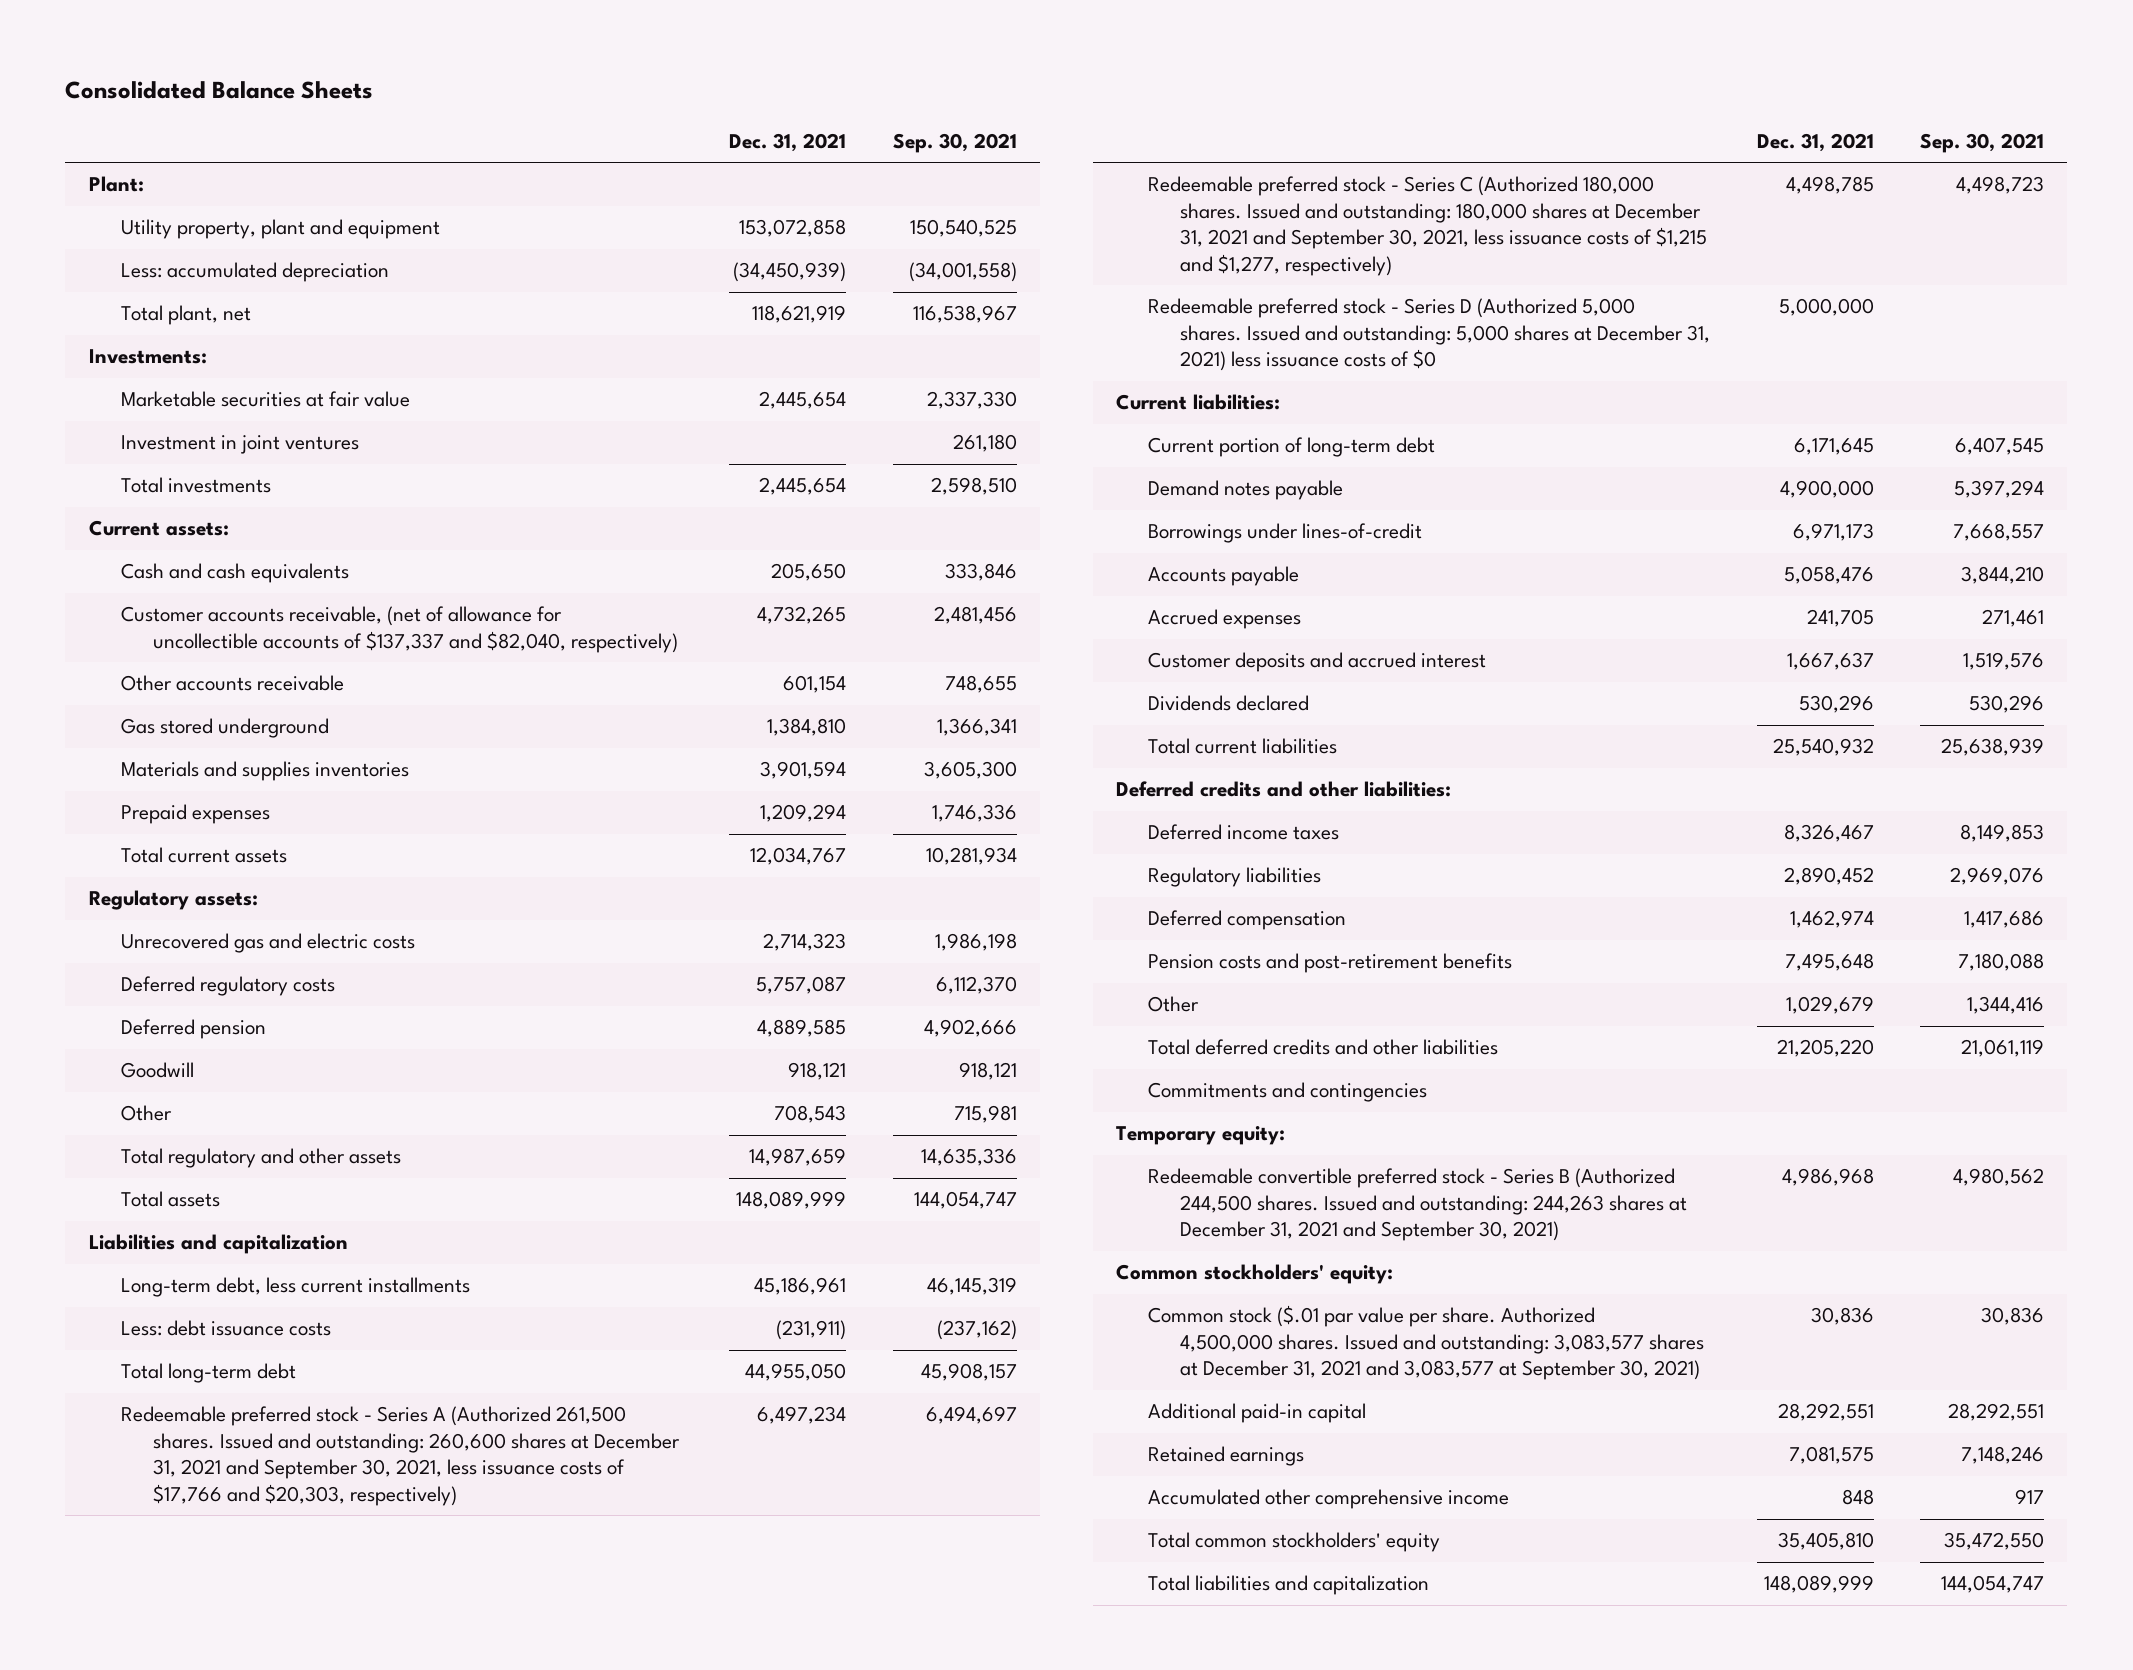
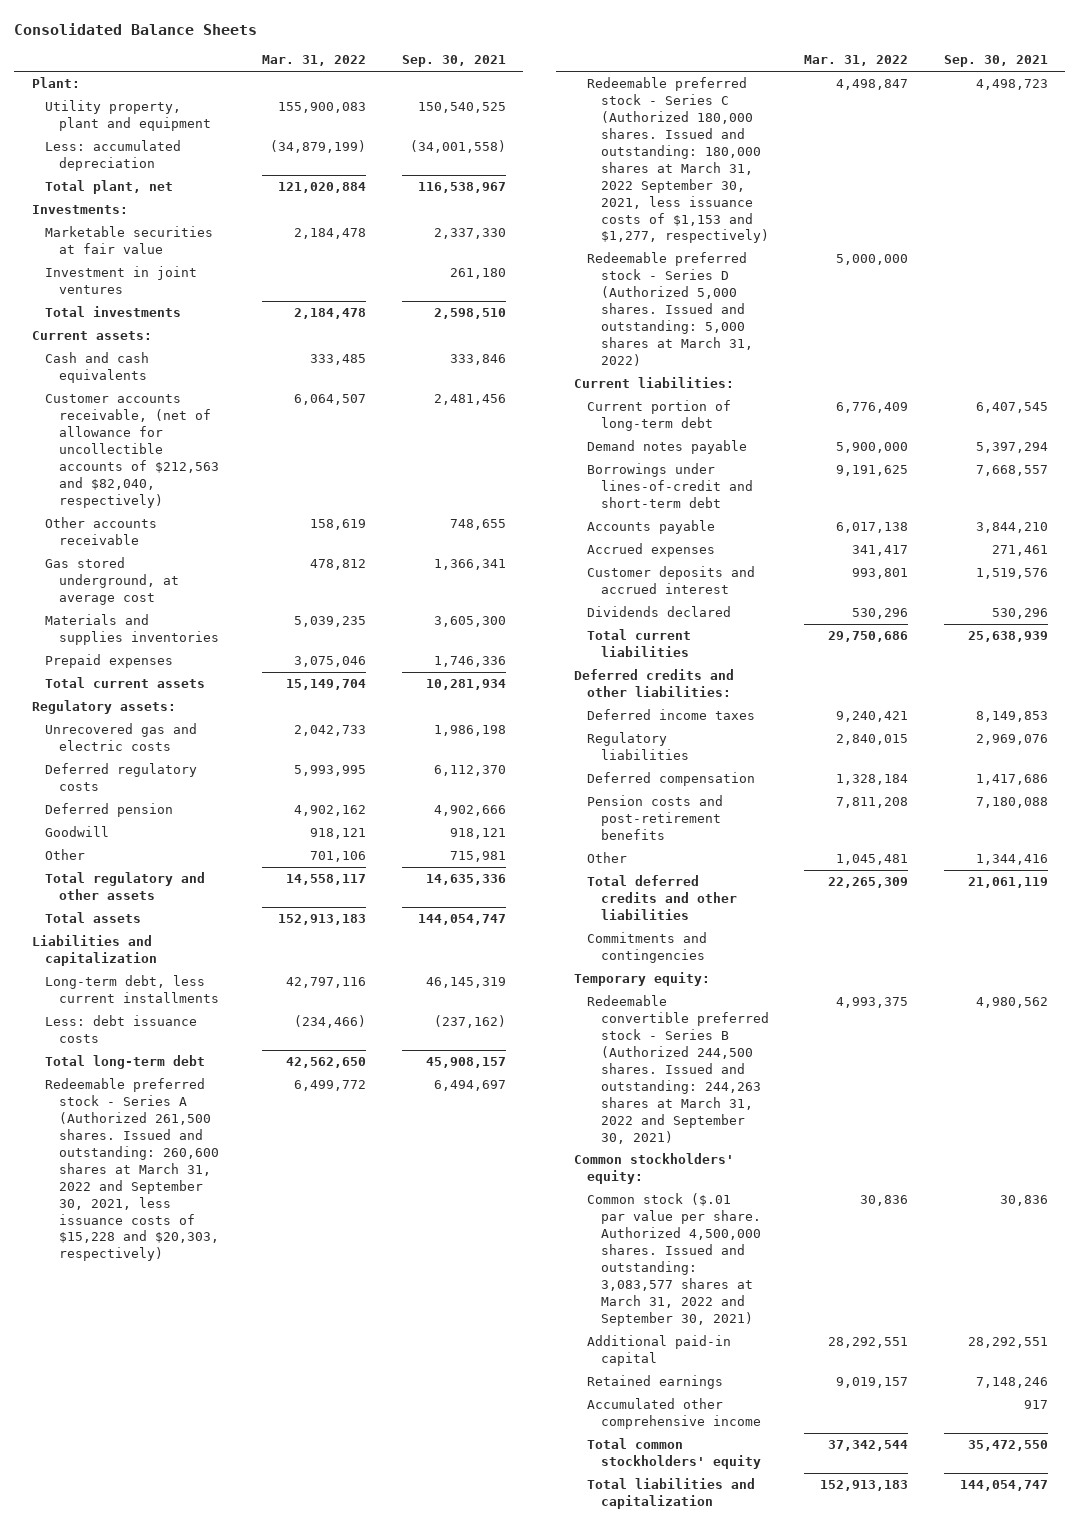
[729,133,847,153] Dec. 31, 2021 -> none
none -> [262,55,367,67] Mar. 31, 2022
[120,606,678,653] Customer accounts receivable, (net of allowance for uncollectible accounts of $137,337 and $82,040, respectively) -> [45,394,220,508] Customer accounts receivable, (net of allowance for uncollectible accounts of $212,563 and $82,040, respectively)
[120,718,329,739] Gas stored underground -> [45,557,180,606] Gas stored underground, at average cost
[120,1406,680,1506] Redeemable preferred stock - Series A (Authorized 261,500 shares. Issued and outstanding: 260,600 shares at December 31, 2021 and September 30, 2021, less issuance costs of $17,766 and $20,303, respectively) -> [45,1078,220,1262] Redeemable preferred stock - Series A (Authorized 261,500 shares. Issued and outstanding: 260,600 shares at March 31, 2022 and September 30, 2021, less issuance costs of $15,228 and $20,303, respectively)
[1148,176,1708,276] Redeemable preferred stock - Series C (Authorized 180,000 shares. Issued and outstanding: 180,000 shares at December 31, 2021 and September 30, 2021, less issuance costs of $1,215 and $1,277, respectively) -> [587,77,770,244] Redeemable preferred stock - Series C (Authorized 180,000 shares. Issued and outstanding: 180,000 shares at March 31, 2022 September 30, 2021, less issuance costs of $1,153 and $1,277, respectively)
[1148,298,1711,372] Redeemable preferred stock - Series D (Authorized 5,000 shares. Issued and outstanding: 5,000 shares at December 31, 2021) less issuance costs of $0 -> [587,252,754,366] Redeemable preferred stock - Series D (Authorized 5,000 shares. Issued and outstanding: 5,000 shares at March 31, 2022)
[1148,523,1423,544] Borrowings under lines-of-credit -> [587,463,754,509] Borrowings under lines-of-credit and short-term debt
[1148,1168,1688,1242] Redeemable convertible preferred stock - Series B (Authorized 244,500 shares. Issued and outstanding: 244,263 shares at December 31, 2021 and September 30, 2021) -> [587,995,770,1144] Redeemable convertible preferred stock - Series B (Authorized 244,500 shares. Issued and outstanding: 244,263 shares at March 31, 2022 and September 30, 2021)
[1148,1305,1705,1381] Common stock ($.01 par value per share. Authorized 4,500,000 shares. Issued and outstanding: 3,083,577 shares at December 31, 2021 and 3,083,577 at September 30, 2021) -> [587,1193,762,1326] Common stock ($.01 par value per share. Authorized 4,500,000 shares. Issued and outstanding: 3,083,577 shares at March 31, 2022 and September 30, 2021)

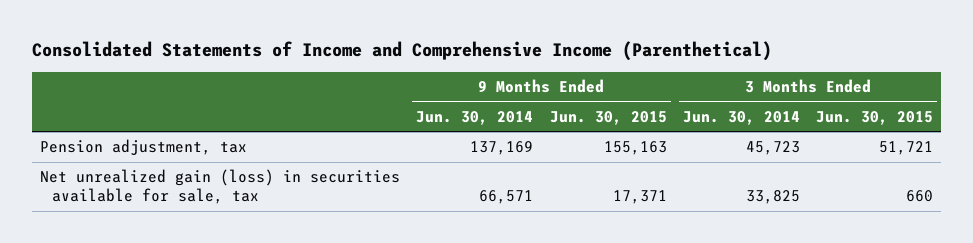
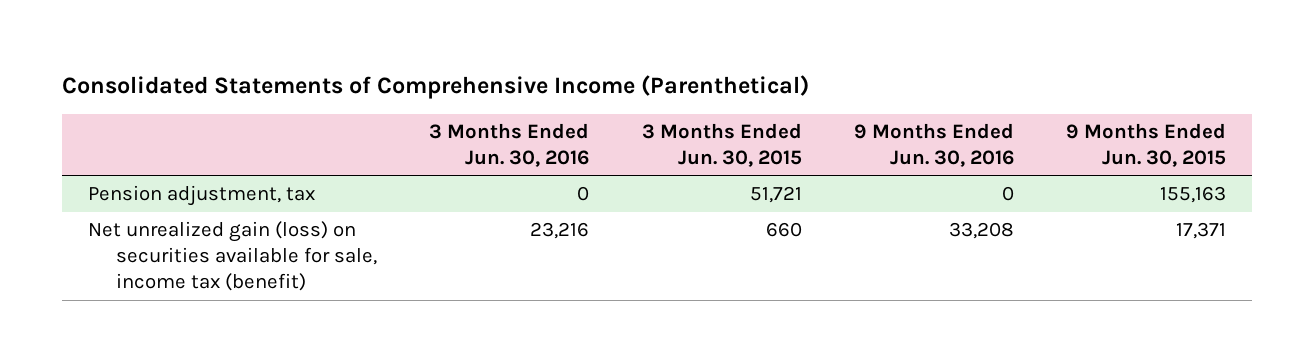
[32,41,773,62] Consolidated Statements of Income and Comprehensive Income (Parenthetical) -> [62,75,810,100] Consolidated Statements of Comprehensive Income (Parenthetical)
[416,110,534,125] Jun. 30, 2014 -> none
[682,110,800,125] Jun. 30, 2014 -> none
none -> [429,123,590,167] 3 Months Ended Jun. 30, 2016
none -> [853,123,1014,167] 9 Months Ended Jun. 30, 2016
[40,169,401,205] Net unrealized gain (loss) in securities available for sale, tax -> [88,221,378,292] Net unrealized gain (loss) on securities available for sale, income tax (benefit)

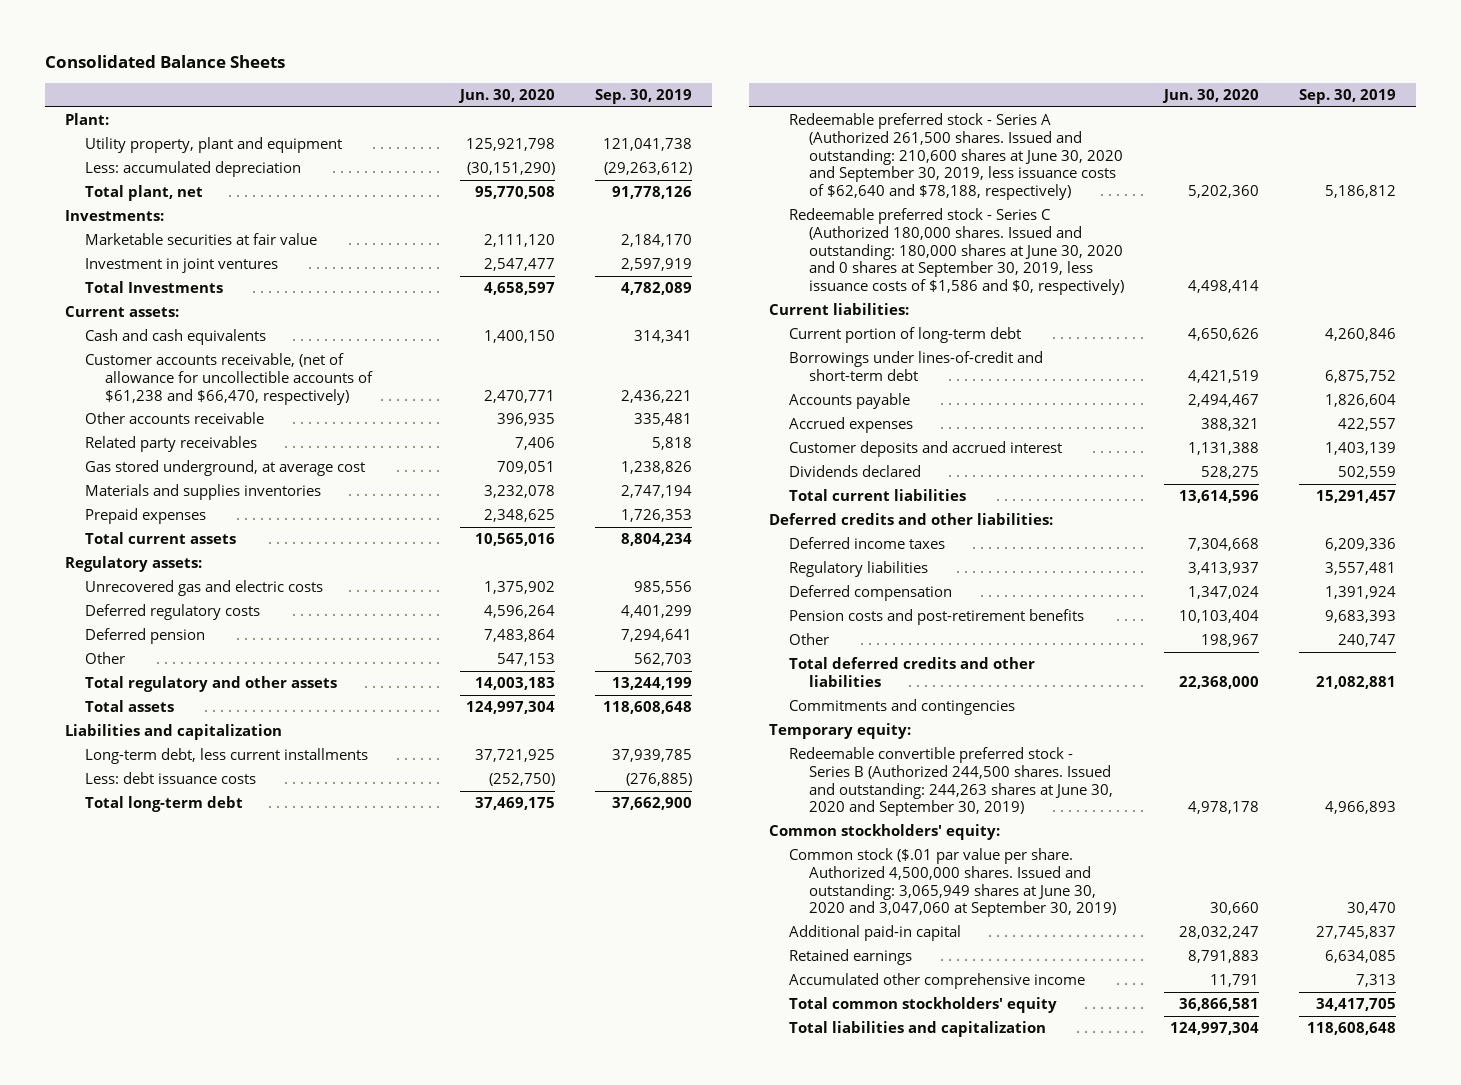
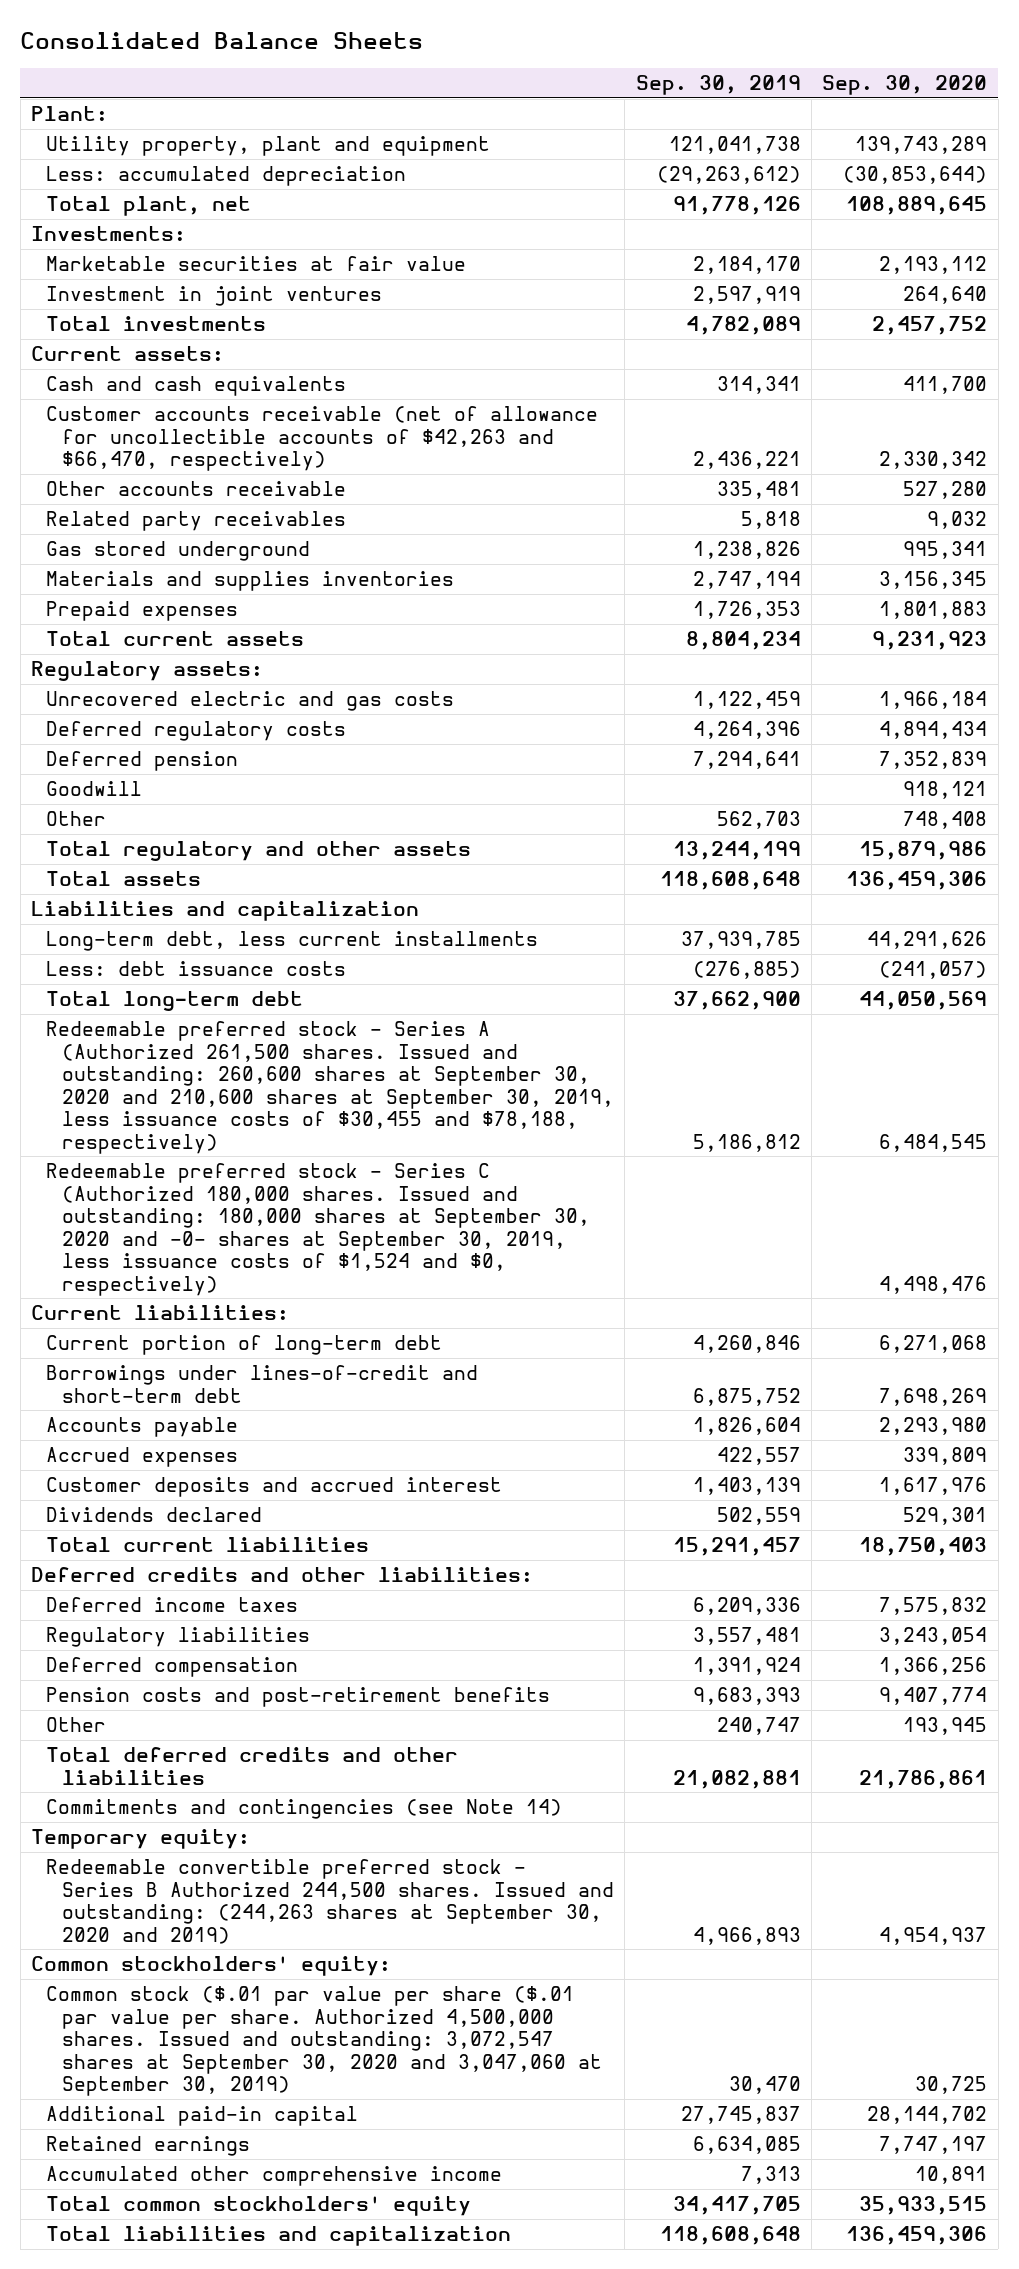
[458,89,556,104] Jun. 30, 2020 -> none
none -> [822,75,988,96] Sep. 30, 2020
[85,281,224,294] Total Investments -> [46,315,267,331] Total investments
[85,353,374,405] Customer accounts receivable, (net of allowance for uncollectible accounts of $61,238 and $66,470, respectively) -> [46,405,599,472] Customer accounts receivable (net of allowance for uncollectible accounts of $42,263 and $66,470, respectively)
[85,460,366,477] Gas stored underground, at average cost -> [46,540,311,561] Gas stored underground
[85,580,324,597] Unrecovered gas and electric costs -> [46,690,455,711] Unrecovered electric and gas costs
[634,581,693,595] 985,556 -> [692,690,801,709] 1,122,459
[621,605,693,619] 4,401,299 -> [692,720,801,739] 4,264,396
none -> [46,780,143,796] Goodwill
[788,113,1123,200] Redeemable preferred stock - Series A (Authorized 261,500 shares. Issued and outstanding: 210,600 shares at June 30, 2020 and September 30, 2019, less issuance costs of $62,640 and $78,188, respectively) -> [46,1020,614,1154] Redeemable preferred stock - Series A (Authorized 261,500 shares. Issued and outstanding: 260,600 shares at September 30, 2020 and 210,600 shares at September 30, 2019, less issuance costs of $30,455 and $78,188, respectively)
[788,208,1124,295] Redeemable preferred stock - Series C (Authorized 180,000 shares. Issued and outstanding: 180,000 shares at June 30, 2020 and 0 shares at September 30, 2019, less issuance costs of $1,586 and $0, respectively) -> [46,1162,590,1296] Redeemable preferred stock - Series C (Authorized 180,000 shares. Issued and outstanding: 180,000 shares at September 30, 2020 and -0- shares at September 30, 2019, less issuance costs of $1,524 and $0, respectively)
[788,699,1015,716] Commitments and contingencies -> [46,1798,563,1819] Commitments and contingencies (see Note 14)
[788,747,1113,817] Redeemable convertible preferred stock - Series B (Authorized 244,500 shares. Issued and outstanding: 244,263 shares at June 30, 2020 and September 30, 2019) -> [46,1858,614,1944] Redeemable convertible preferred stock - Series B Authorized 244,500 shares. Issued and outstanding: (244,263 shares at September 30, 2020 and 2019)
[788,848,1116,918] Common stock ($.01 par value per share. Authorized 4,500,000 shares. Issued and outstanding: 3,065,949 shares at June 30, 2020 and 3,047,060 at September 30, 2019) -> [46,1985,602,2097] Common stock ($.01 par value per share ($.01 par value per share. Authorized 4,500,000 shares. Issued and outstanding: 3,072,547 shares at September 30, 2020 and 3,047,060 at September 30, 2019)

